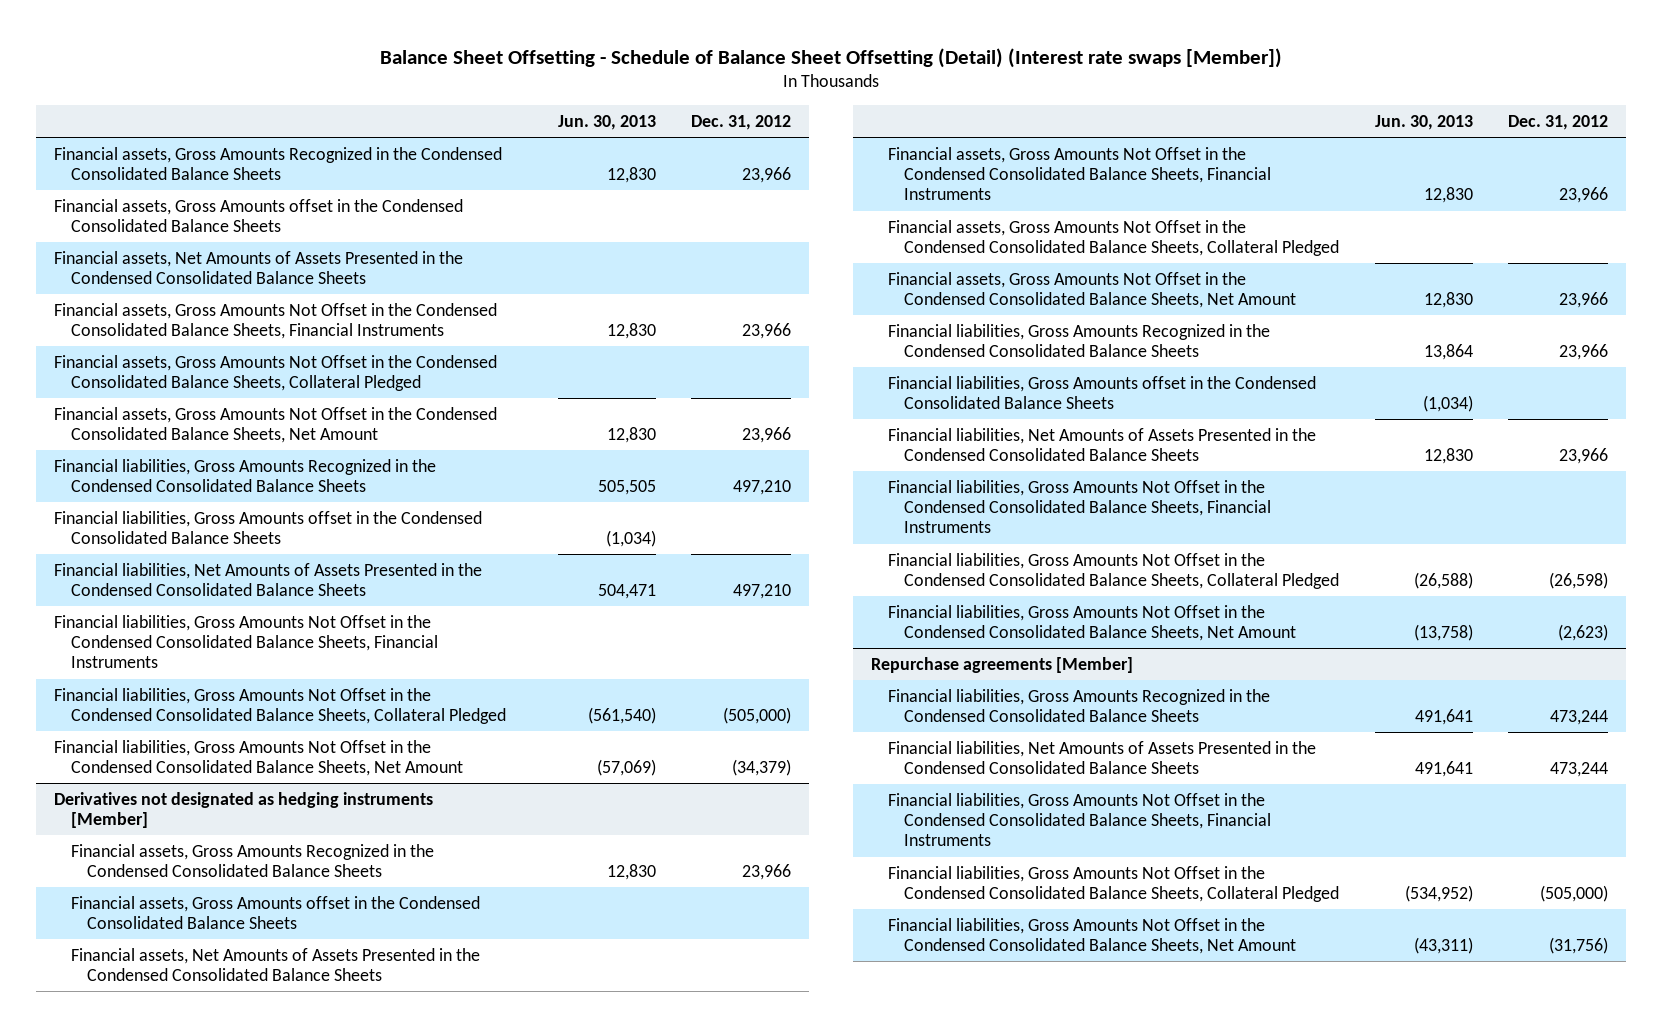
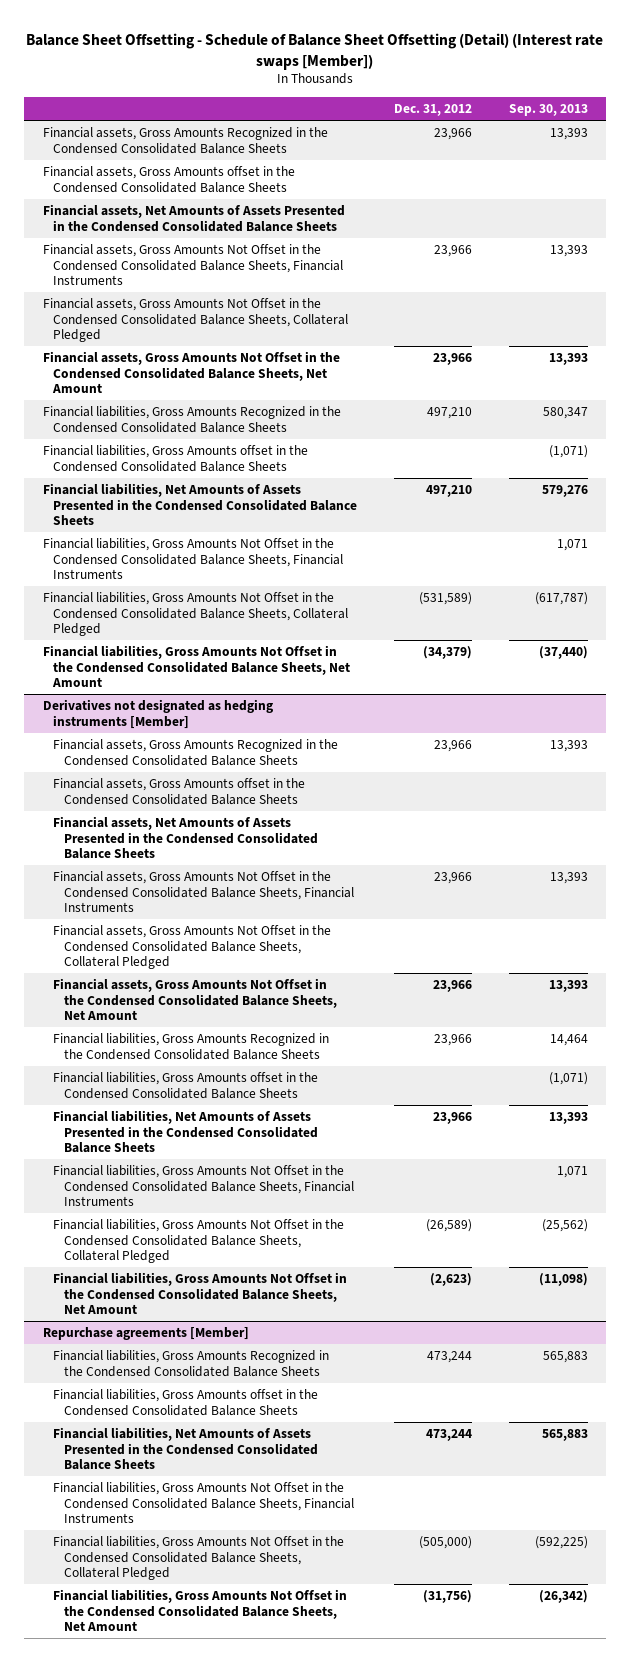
[557,114,656,130] Jun. 30, 2013 -> none
none -> [508,103,588,116] Sep. 30, 2013
[723,707,792,725] (505,000) -> [418,592,472,606] (531,589)
[1549,572,1609,590] (26,598) -> [425,1219,472,1233] (26,589)
none -> [53,1389,319,1416] Financial liabilities, Gross Amounts offset in the Condensed Consolidated Balance Sheets

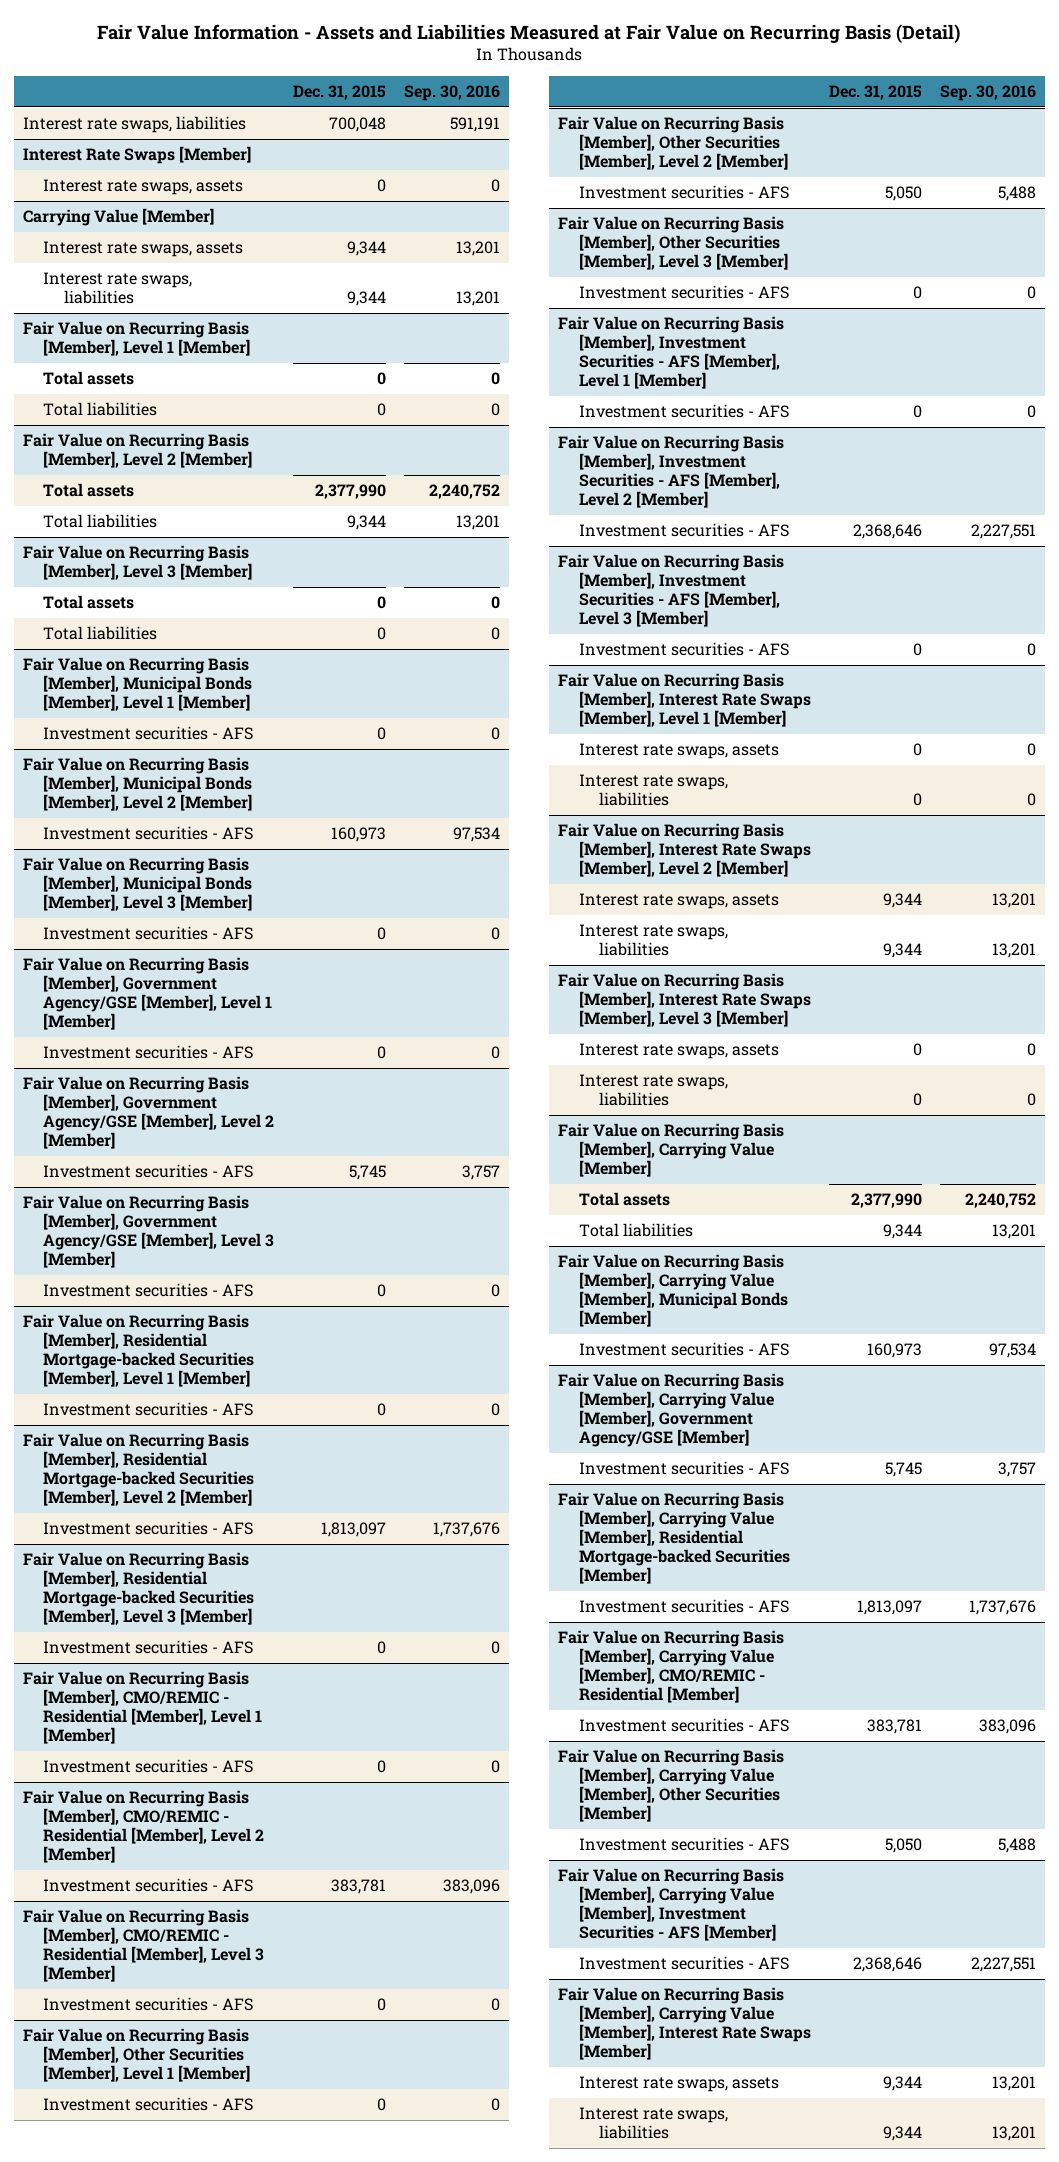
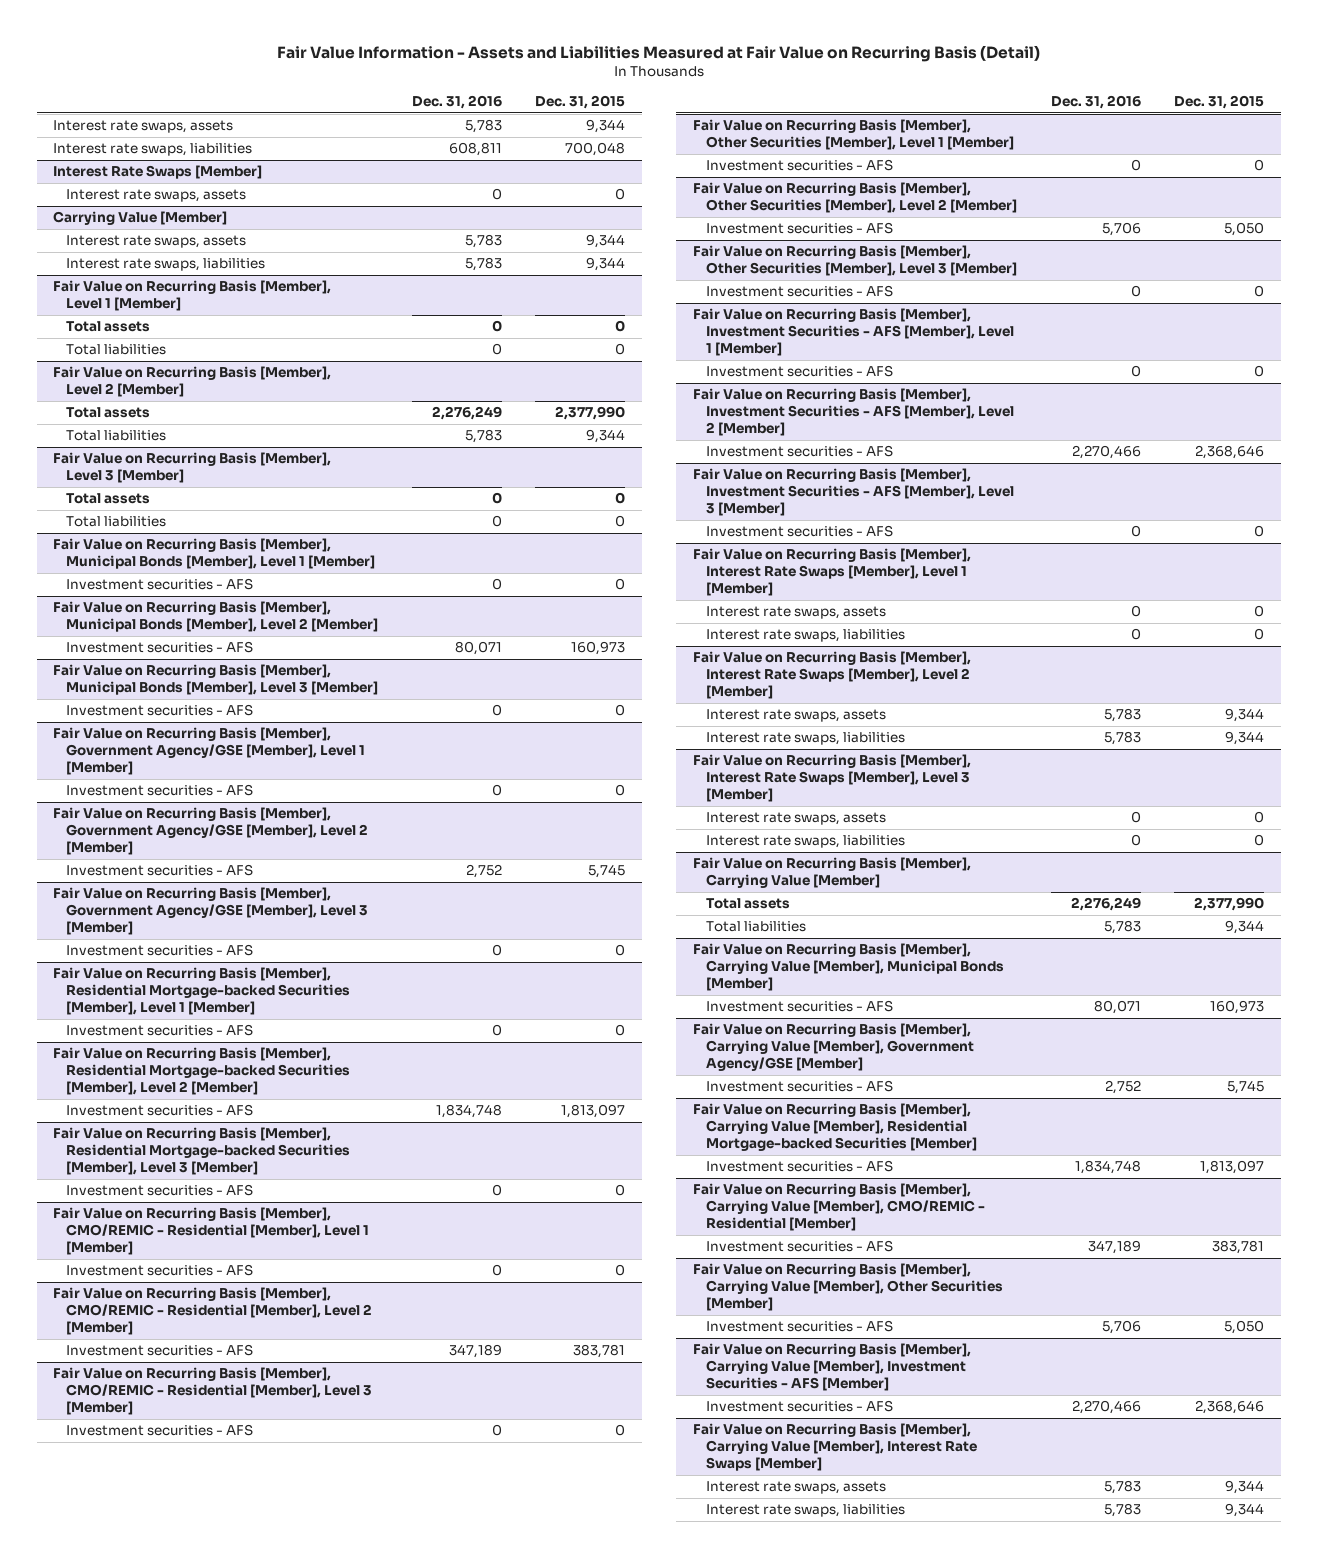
[404,85,501,102] Sep. 30, 2016 -> none
none -> [411,95,502,110] Dec. 31, 2016
none -> [53,120,234,134] Interest rate swaps, assets

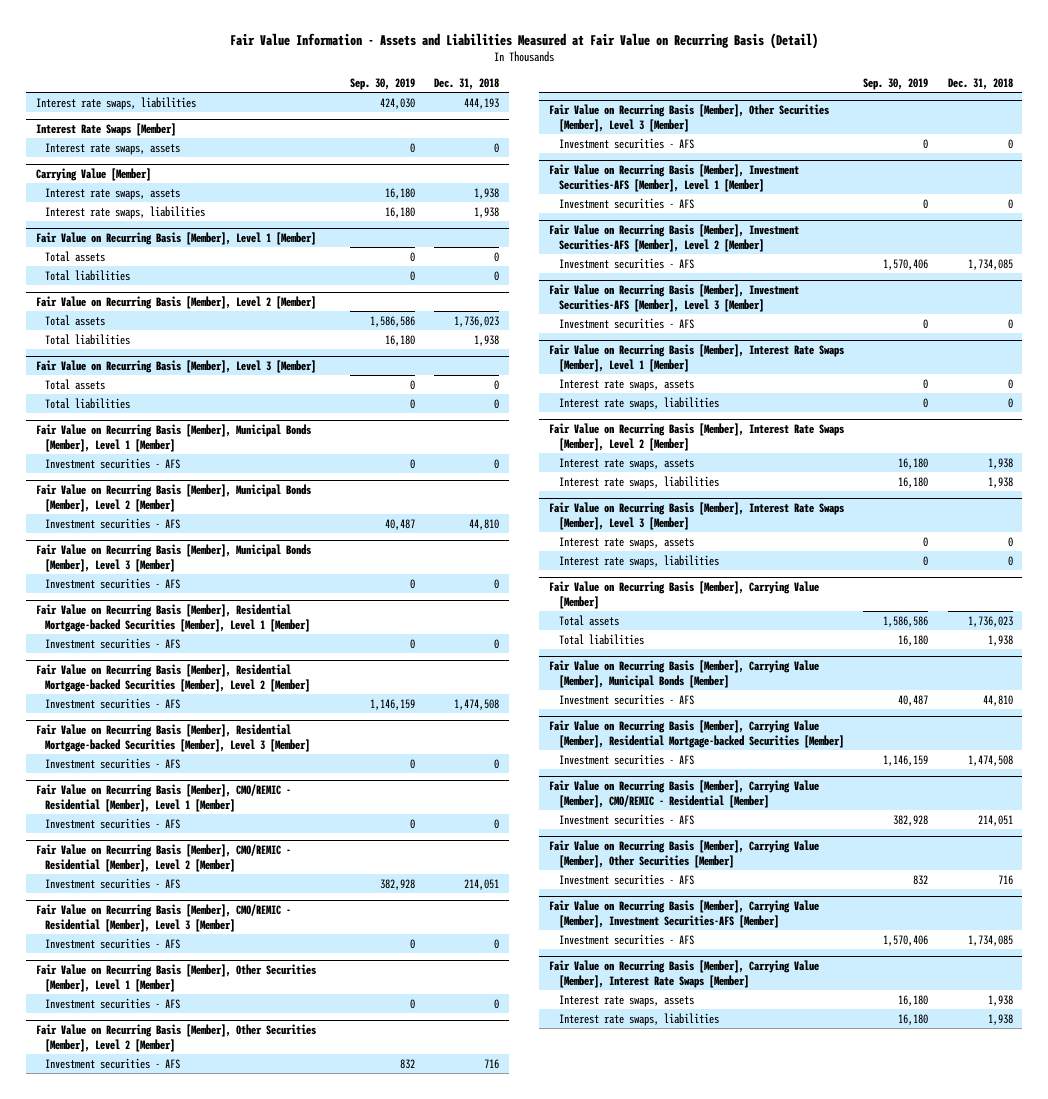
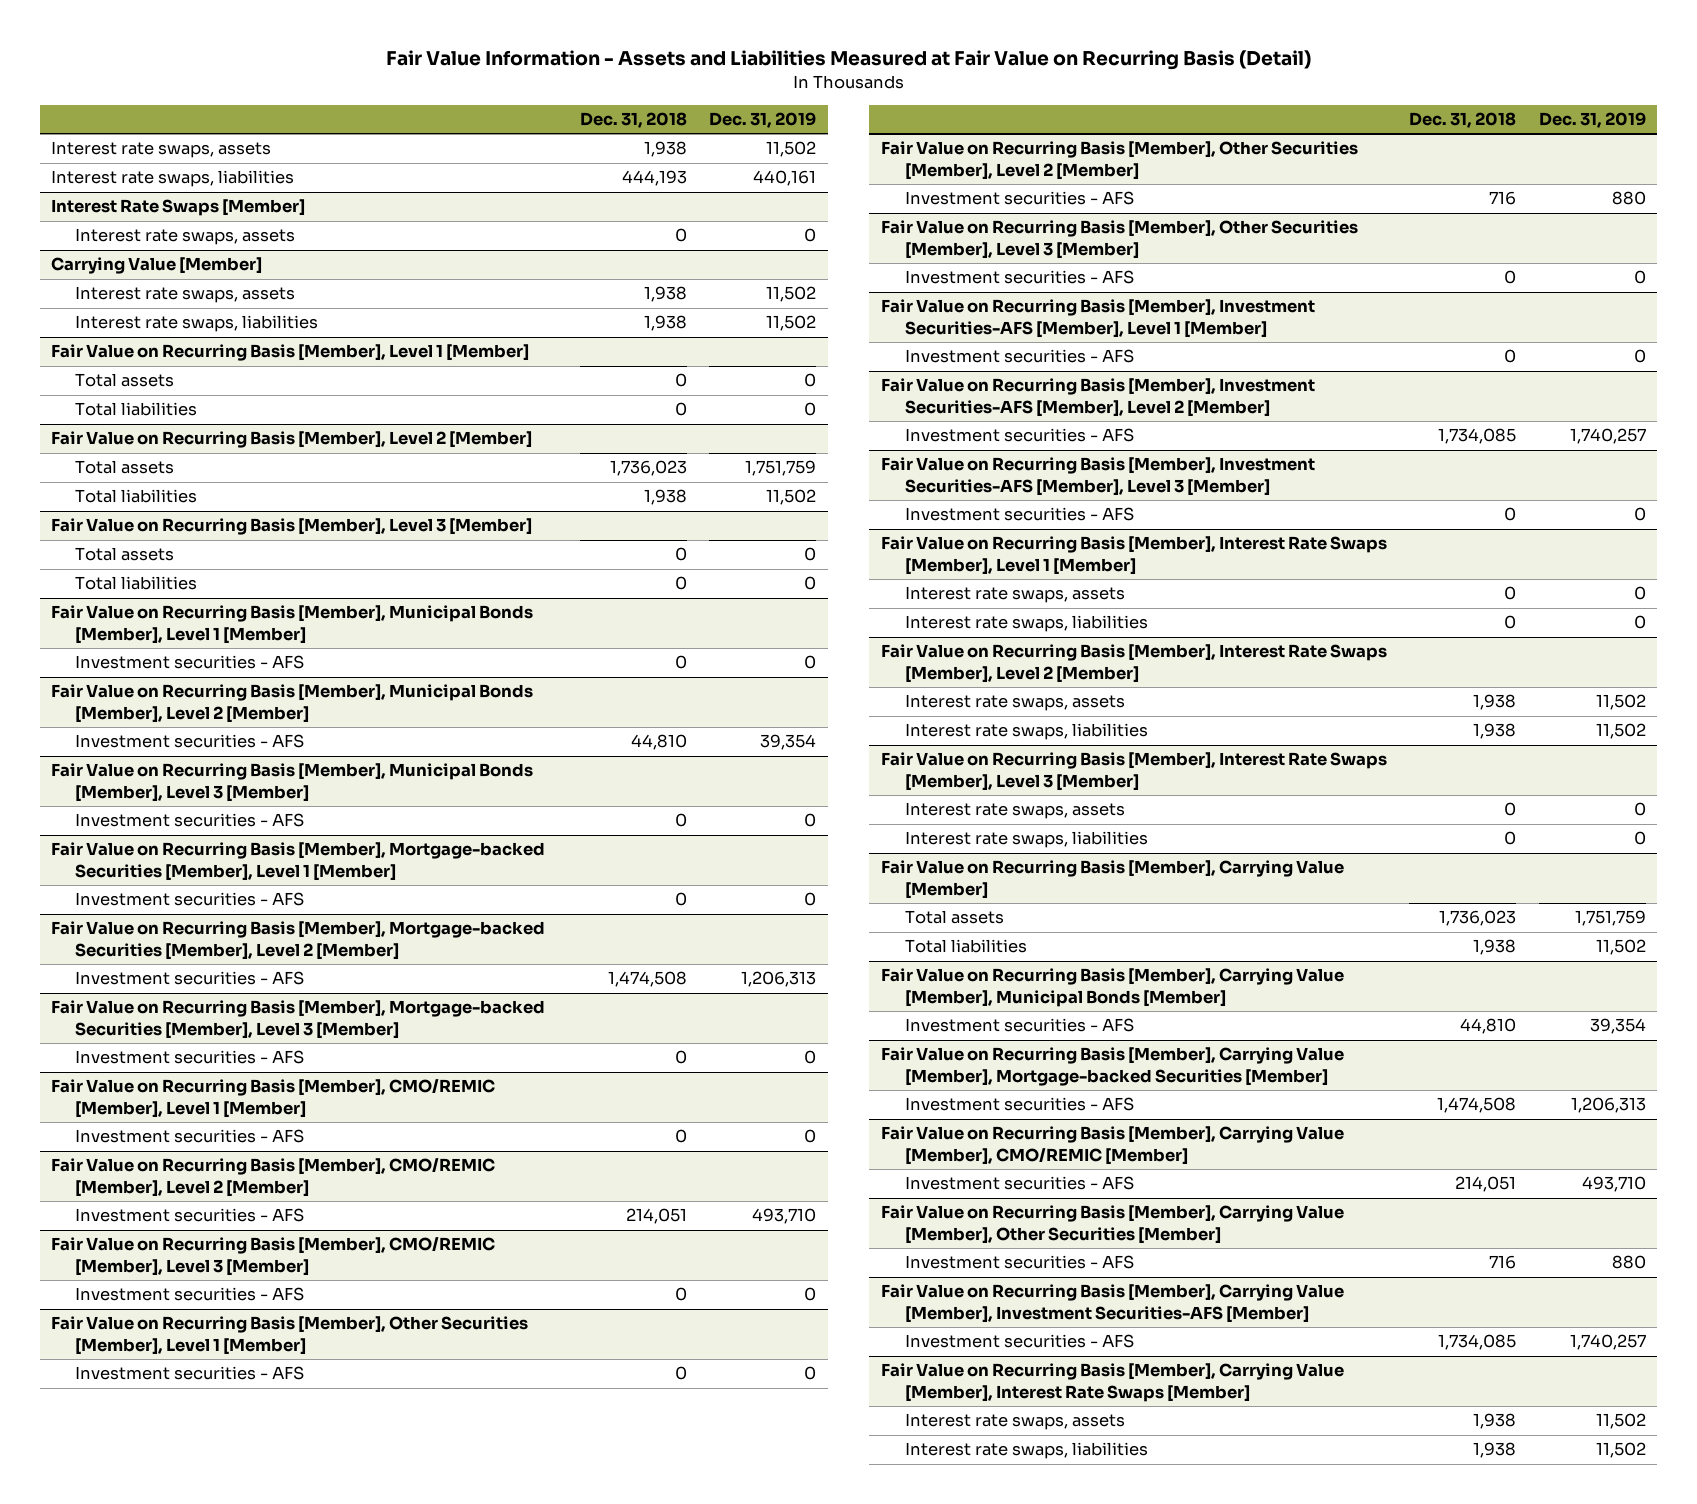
[350,78,416,91] Sep. 30, 2019 -> none
none -> [709,112,817,129] Dec. 31, 2019
none -> [50,141,271,159] Interest rate swaps, assets
[35,604,311,632] Fair Value on Recurring Basis [Member], Residential Mortgage-backed Securities [Member], Level 1 [Member] -> [50,842,545,882] Fair Value on Recurring Basis [Member], Mortgage-backed Securities [Member], Level 1 [Member]
[35,664,311,692] Fair Value on Recurring Basis [Member], Residential Mortgage-backed Securities [Member], Level 2 [Member] -> [50,921,545,961] Fair Value on Recurring Basis [Member], Mortgage-backed Securities [Member], Level 2 [Member]
[35,724,311,752] Fair Value on Recurring Basis [Member], Residential Mortgage-backed Securities [Member], Level 3 [Member] -> [50,1000,545,1040] Fair Value on Recurring Basis [Member], Mortgage-backed Securities [Member], Level 3 [Member]
[35,784,291,812] Fair Value on Recurring Basis [Member], CMO/REMIC - Residential [Member], Level 1 [Member] -> [50,1079,495,1119] Fair Value on Recurring Basis [Member], CMO/REMIC [Member], Level 1 [Member]
[35,844,291,872] Fair Value on Recurring Basis [Member], CMO/REMIC - Residential [Member], Level 2 [Member] -> [50,1158,495,1198] Fair Value on Recurring Basis [Member], CMO/REMIC [Member], Level 2 [Member]
[35,904,291,932] Fair Value on Recurring Basis [Member], CMO/REMIC - Residential [Member], Level 3 [Member] -> [50,1237,495,1277] Fair Value on Recurring Basis [Member], CMO/REMIC [Member], Level 3 [Member]
[549,720,844,748] Fair Value on Recurring Basis [Member], Carrying Value [Member], Residential Mortgage-backed Securities [Member] -> [880,1047,1344,1087] Fair Value on Recurring Basis [Member], Carrying Value [Member], Mortgage-backed Securities [Member]
[549,780,820,808] Fair Value on Recurring Basis [Member], Carrying Value [Member], CMO/REMIC - Residential [Member] -> [880,1126,1344,1166] Fair Value on Recurring Basis [Member], Carrying Value [Member], CMO/REMIC [Member]

